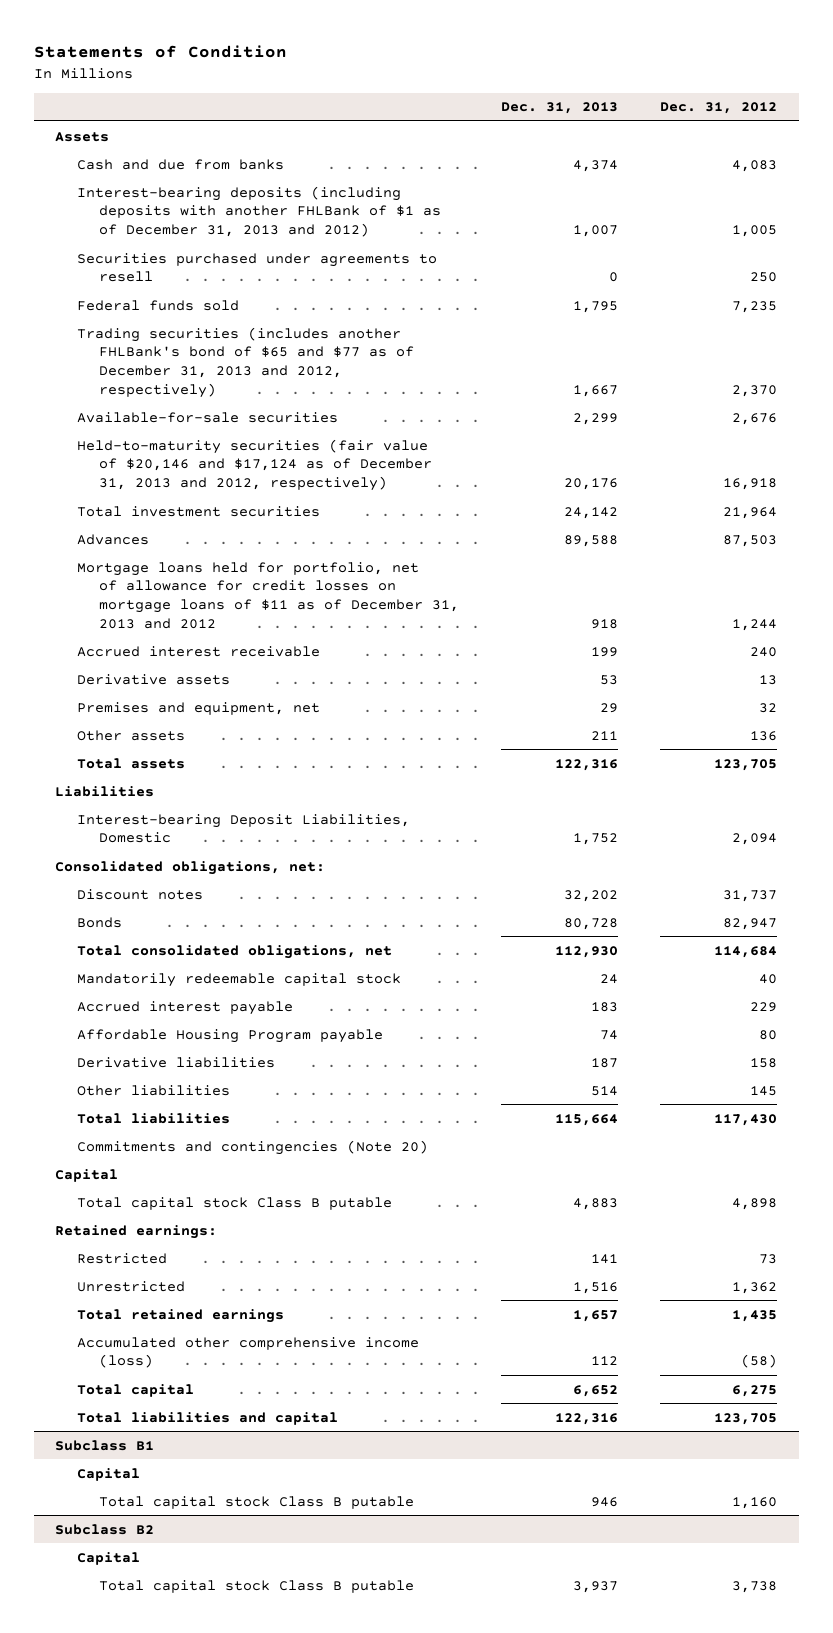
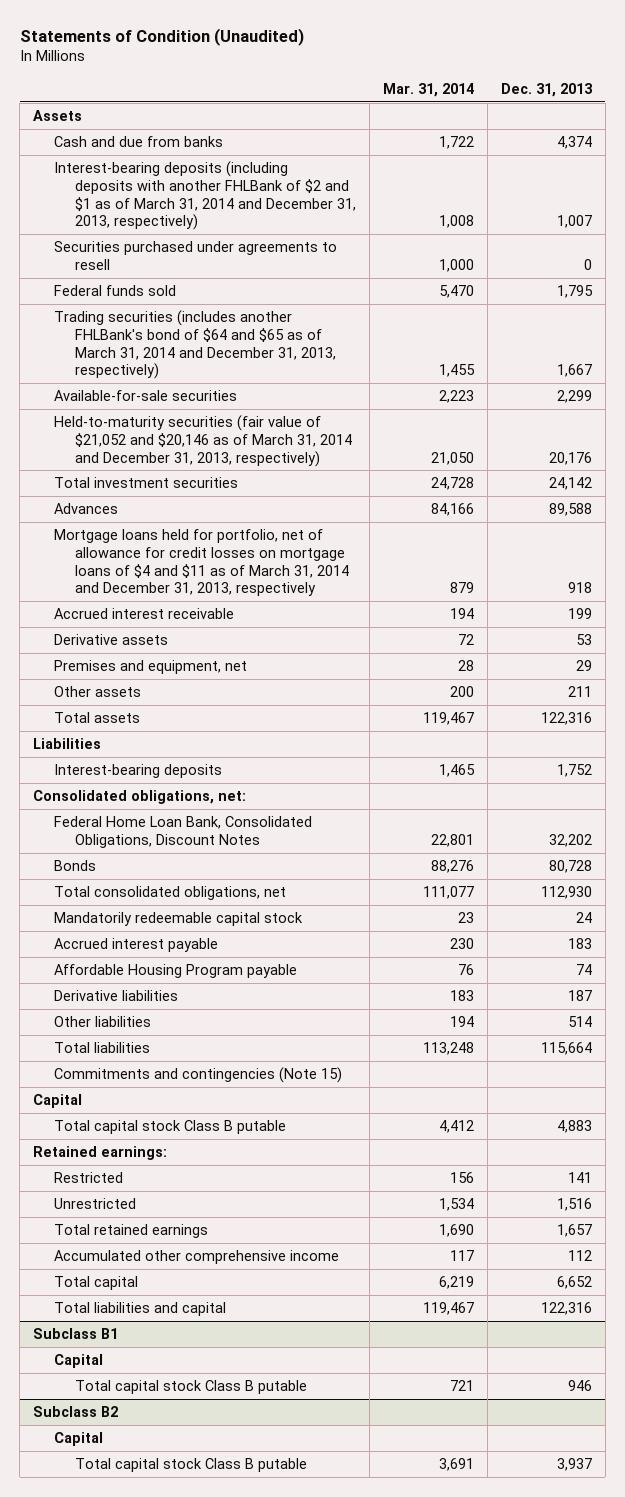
[33,45,287,59] Statements of Condition -> [19,28,304,47] Statements of Condition (Unaudited)
[660,102,778,115] Dec. 31, 2012 -> none
none -> [383,82,475,97] Mar. 31, 2014
[77,185,441,238] Interest-bearing deposits (including deposits with another FHLBank of $1 as of December 31, 2013 and 2012) -> [54,161,357,231] Interest-bearing deposits (including deposits with another FHLBank of $2 and $1 as of March 31, 2014 and December 31, 2013, respectively)
[77,326,414,398] Trading securities (includes another FHLBank's bond of $65 and $77 as of December 31, 2013 and 2012, respectively) -> [54,310,337,380] Trading securities (includes another FHLBank's bond of $64 and $65 as of March 31, 2014 and December 31, 2013, respectively)
[77,438,432,492] Held-to-maturity securities (fair value of $20,146 and $17,124 as of December 31, 2013 and 2012, respectively) -> [54,415,353,467] Held-to-maturity securities (fair value of $21,052 and $20,146 as of March 31, 2014 and December 31, 2013, respectively)
[77,561,459,629] Mortgage loans held for portfolio, net of allowance for credit losses on mortgage loans of $11 as of December 31, 2013 and 2012 -> [54,529,350,597] Mortgage loans held for portfolio, net of allowance for credit losses on mortgage loans of $4 and $11 as of March 31, 2014 and December 31, 2013, respectively
[77,813,411,844] Interest-bearing Deposit Liabilities, Domestic -> [54,764,223,779] Interest-bearing deposits
[77,888,204,900] Discount notes -> [54,816,313,848] Federal Home Loan Bank, Consolidated Obligations, Discount Notes
[77,1139,429,1155] Commitments and contingencies (Note 20) -> [54,1067,343,1084] Commitments and contingencies (Note 15)
[77,1336,420,1369] Accumulated other comprehensive income (loss) -> [54,1250,340,1265] Accumulated other comprehensive income

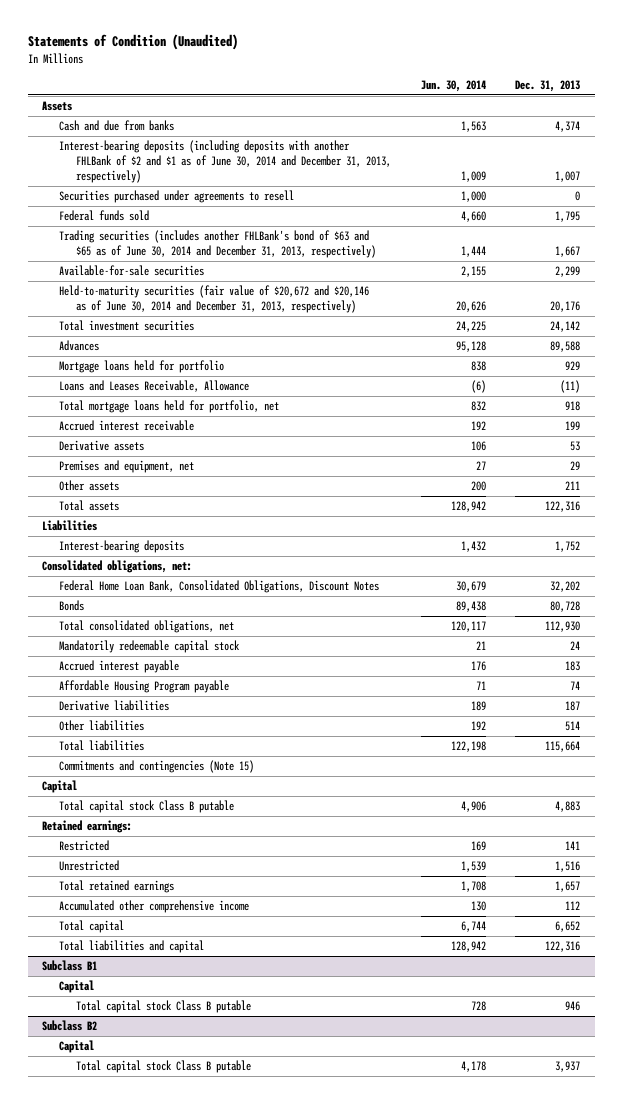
[383,82,475,97] Mar. 31, 2014 -> none
none -> [420,79,486,92] Jun. 30, 2014
[54,161,357,231] Interest-bearing deposits (including deposits with another FHLBank of $2 and $1 as of March 31, 2014 and December 31, 2013, respectively) -> [59,140,392,183] Interest-bearing deposits (including deposits with another FHLBank of $2 and $1 as of June 30, 2014 and December 31, 2013, respectively)
[54,310,337,380] Trading securities (includes another FHLBank's bond of $64 and $65 as of March 31, 2014 and December 31, 2013, respectively) -> [59,230,377,259] Trading securities (includes another FHLBank's bond of $63 and $65 as of June 30, 2014 and December 31, 2013, respectively)
[54,415,353,467] Held-to-maturity securities (fair value of $21,052 and $20,146 as of March 31, 2014 and December 31, 2013, respectively) -> [59,285,370,314] Held-to-maturity securities (fair value of $20,672 and $20,146 as of June 30, 2014 and December 31, 2013, respectively)
none -> [59,360,225,374] Mortgage loans held for portfolio
none -> [59,380,250,393] Loans and Leases Receivable, Allowance
[54,529,350,597] Mortgage loans held for portfolio, net of allowance for credit losses on mortgage loans of $4 and $11 as of March 31, 2014 and December 31, 2013, respectively -> [59,400,280,414] Total mortgage loans held for portfolio, net

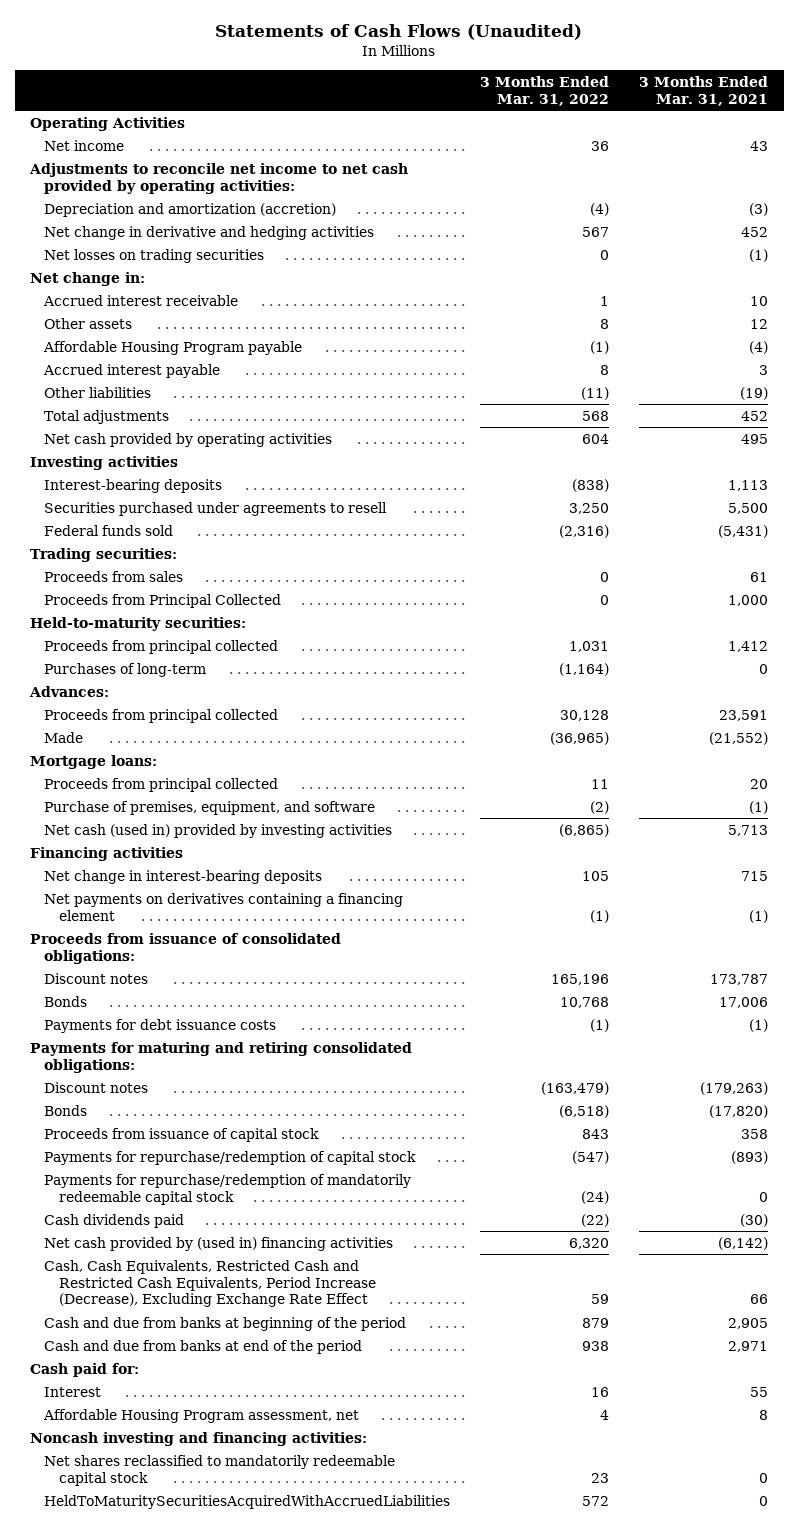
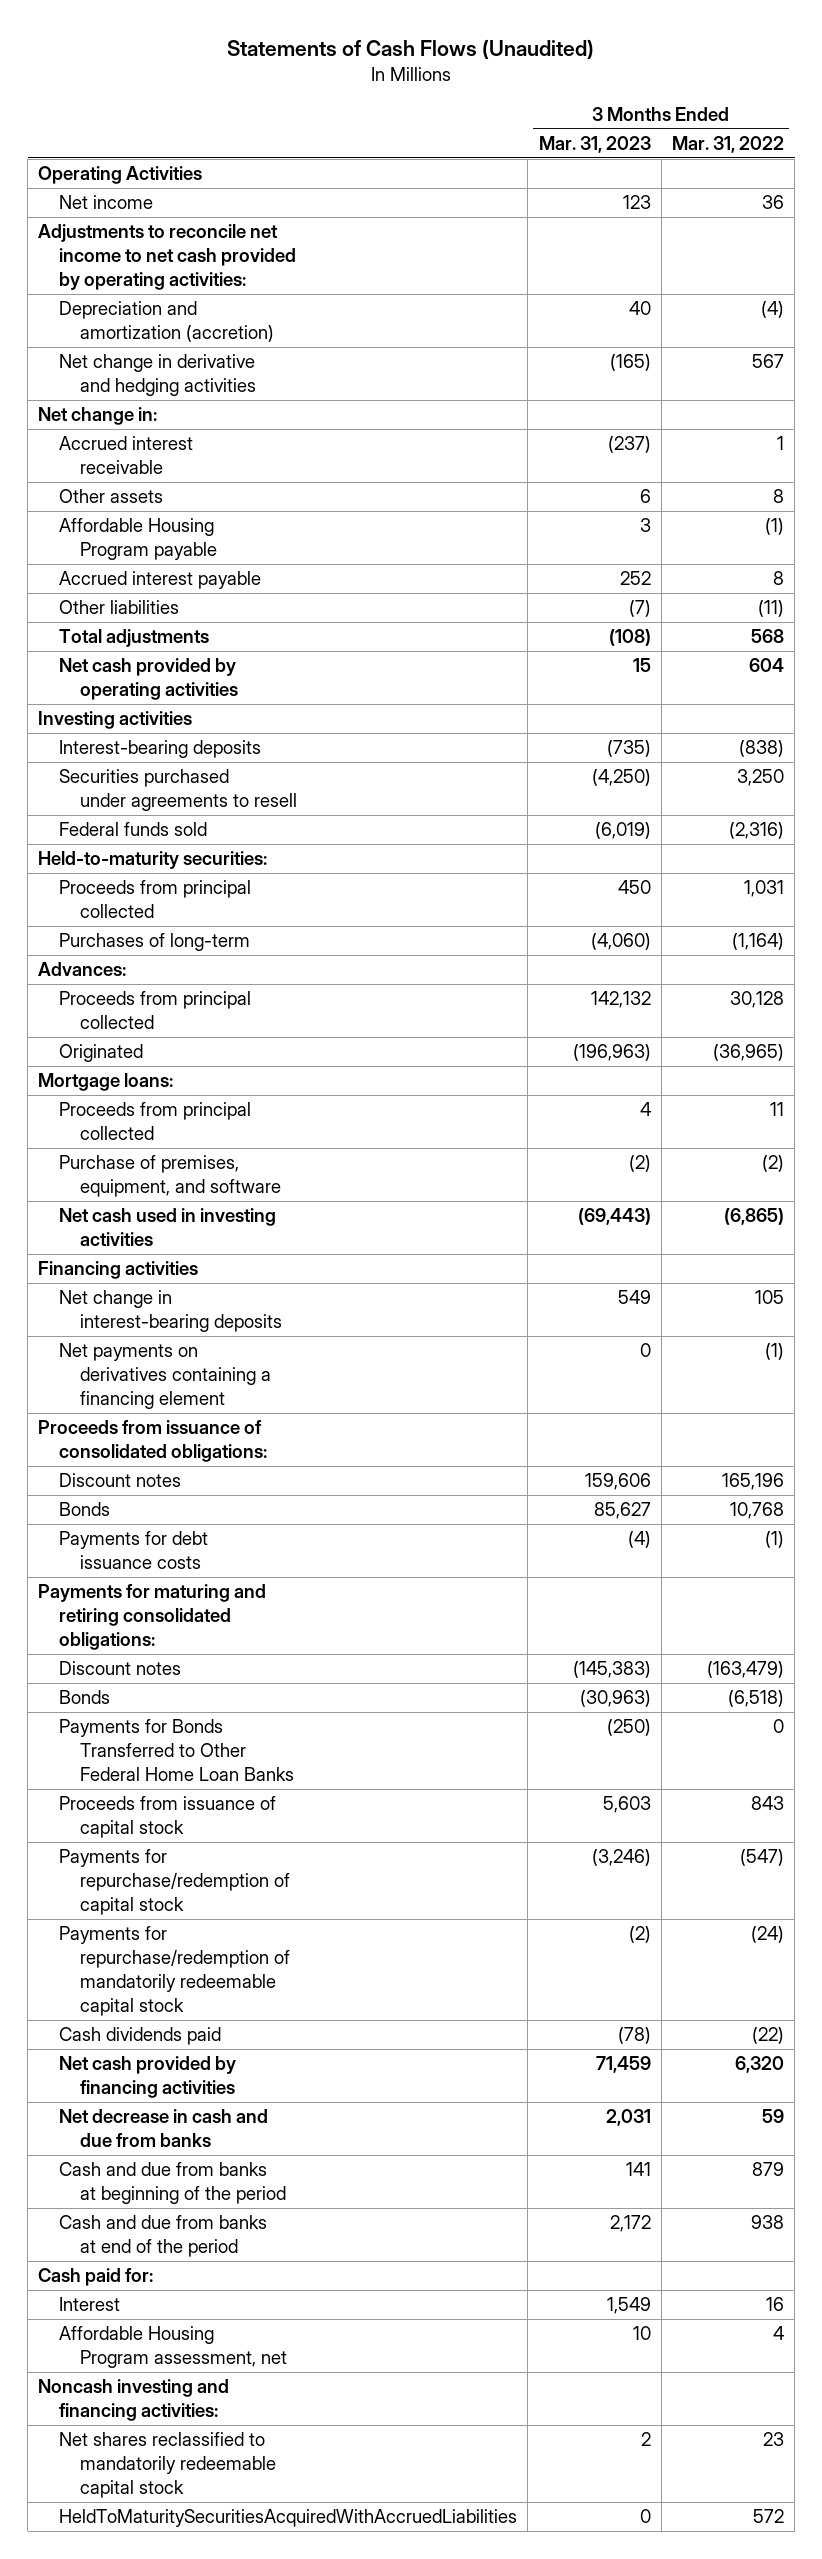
[639,76,769,106] 3 Months Ended Mar. 31, 2021 -> none
none -> [538,136,651,154] Mar. 31, 2023
[44,248,265,263] Net losses on trading securities -> none
[29,547,177,562] Trading securities: -> none
[44,570,184,582] Proceeds from sales -> none
[44,593,282,608] Proceeds from Principal Collected -> none
[44,731,84,743] Made -> [59,1044,144,1063] Originated
[44,823,393,838] Net cash (used in) provided by investing activities -> [59,1208,277,1247] Net cash used in investing activities
none -> [59,1719,294,1781] Payments for Bonds Transferred to Other Federal Home Loan Banks
[44,1236,394,1251] Net cash provided by (used in) financing activities -> [59,2056,237,2099] Net cash provided by financing activities
[44,1259,376,1308] Cash, Cash Equivalents, Restricted Cash and Restricted Cash Equivalents, Period Increase (Decrease), Excluding Exchange Rate Effect -> [59,2109,269,2148] Net decrease in cash and due from banks

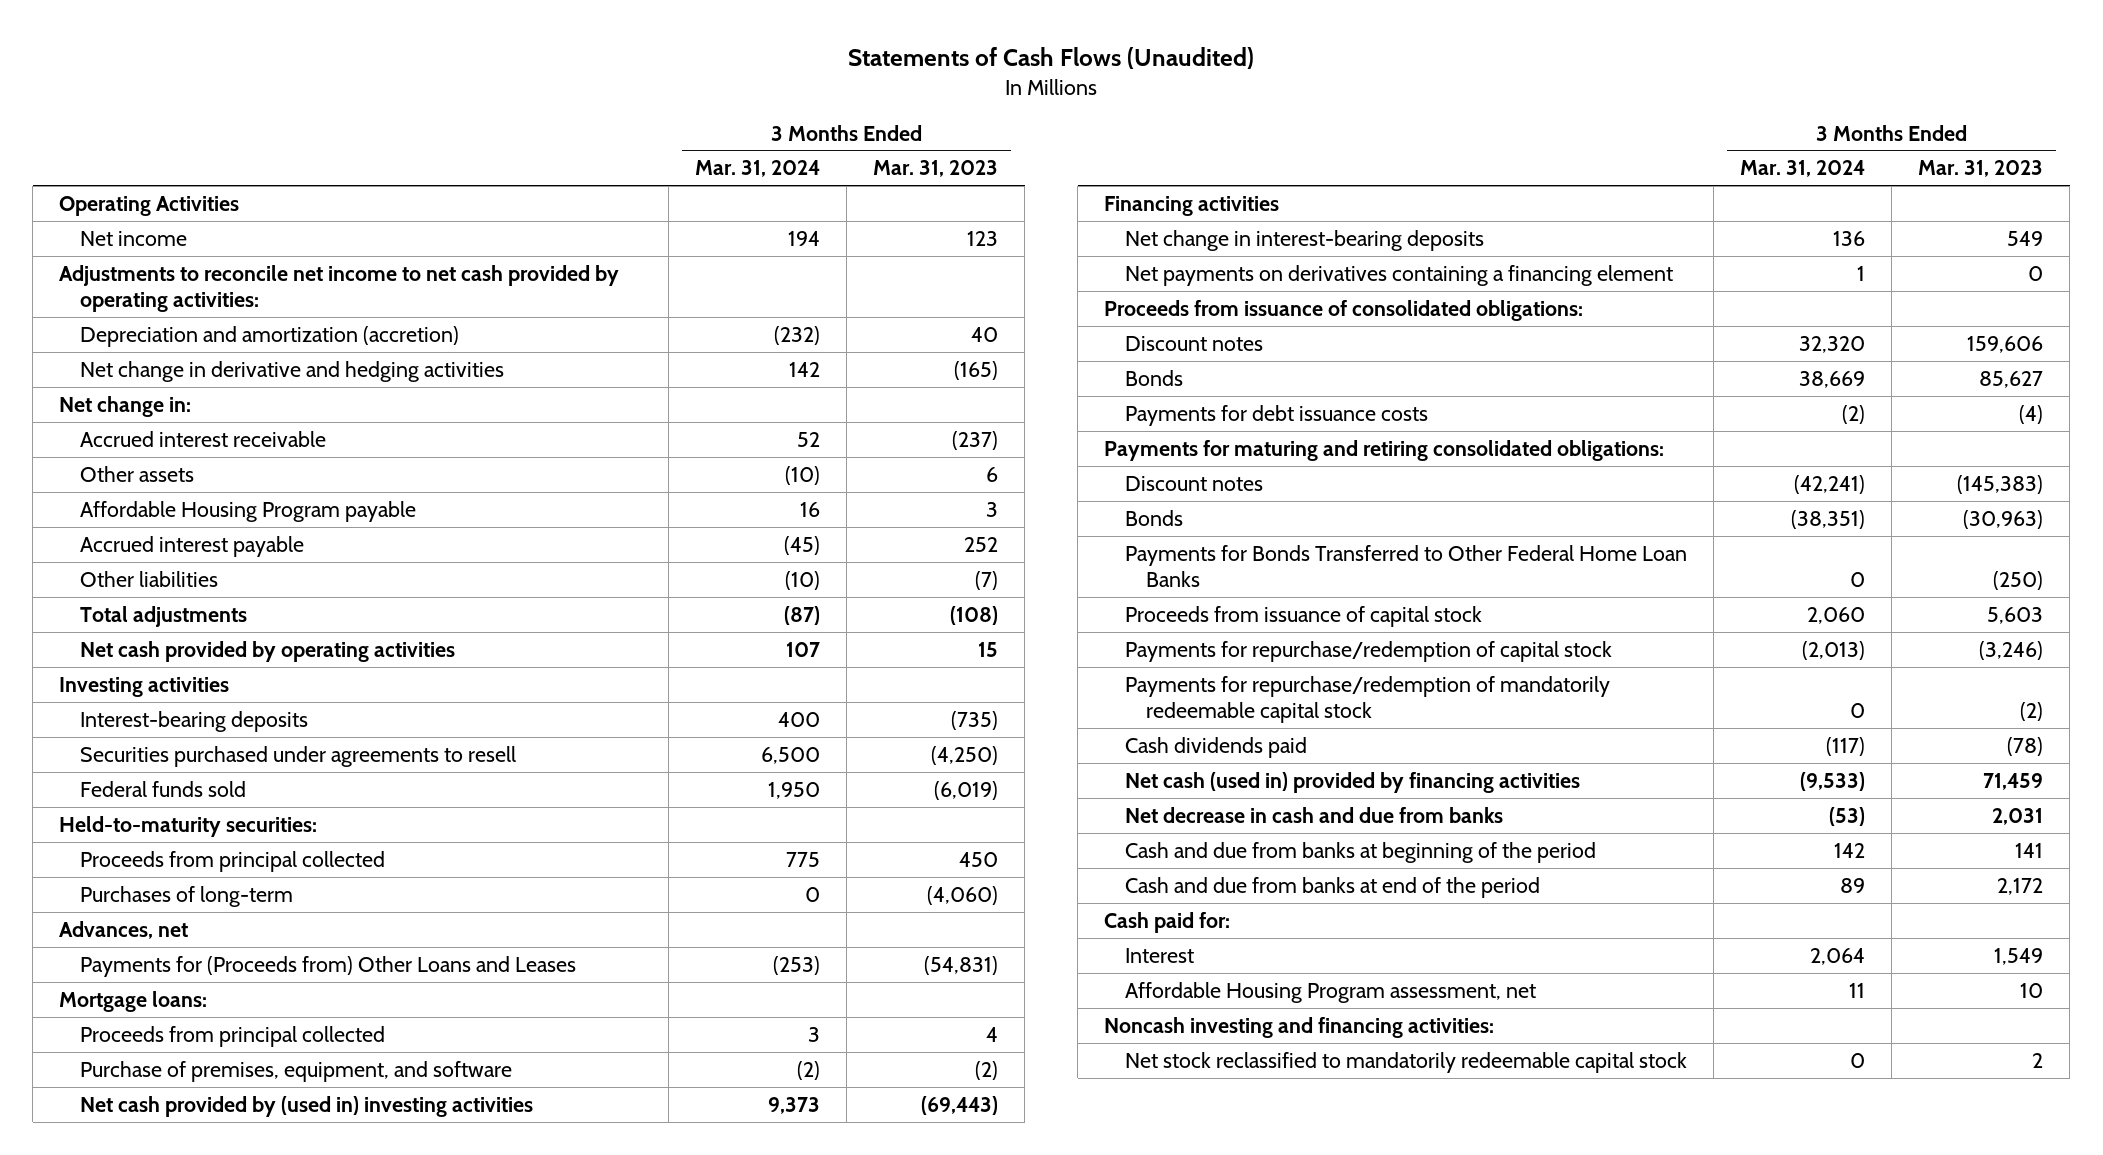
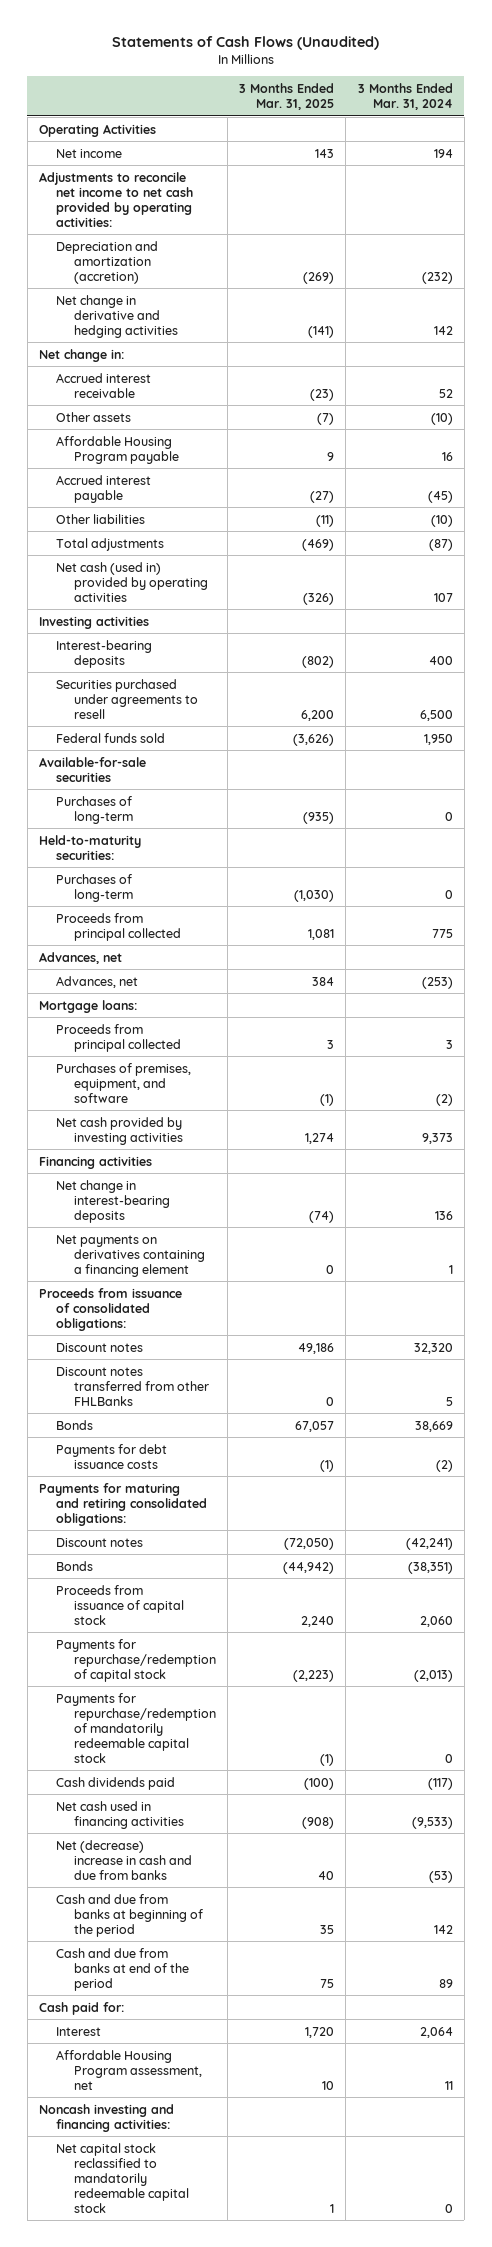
[873,160,999,178] Mar. 31, 2023 -> none
none -> [239,82,335,110] 3 Months Ended Mar. 31, 2025
[80,640,456,662] Net cash provided by operating activities -> [56,561,208,602] Net cash (used in) provided by operating activities
none -> [39,756,147,782] Available-for-sale securities
none -> [56,795,133,824] Purchases of long-term
[80,850,386,872] Proceeds from principal collected -> [56,912,181,941] Proceeds from principal collected
[80,955,577,977] Payments for (Proceeds from) Other Loans and Leases -> [56,975,139,988] Advances, net
[80,1060,513,1082] Purchase of premises, equipment, and software -> [56,1062,192,1103] Purchases of premises, equipment, and software
[80,1095,534,1117] Net cash provided by (used in) investing activities -> [56,1116,183,1145] Net cash provided by investing activities
none -> [56,1366,209,1406] Discount notes transferred from other FHLBanks
[1125,544,1688,587] Payments for Bonds Transferred to Other Federal Home Loan Banks -> none
[1125,771,1581,793] Net cash (used in) provided by financing activities -> [56,1800,184,1829] Net cash used in financing activities
[1125,806,1504,823] Net decrease in cash and due from banks -> [56,1839,192,1880] Net (decrease) increase in cash and due from banks
[1125,1051,1688,1073] Net stock reclassified to mandatorily redeemable capital stock -> [56,2142,189,2213] Net capital stock reclassified to mandatorily redeemable capital stock

